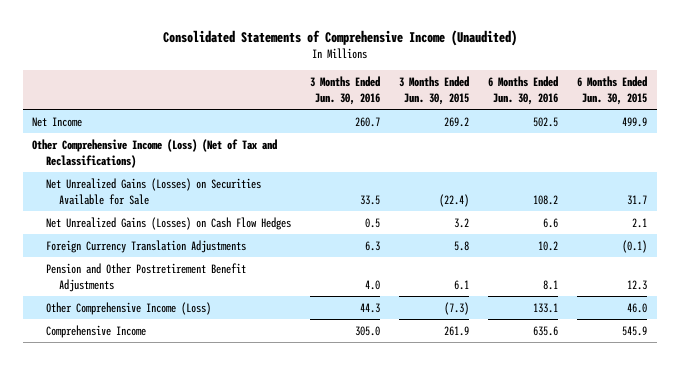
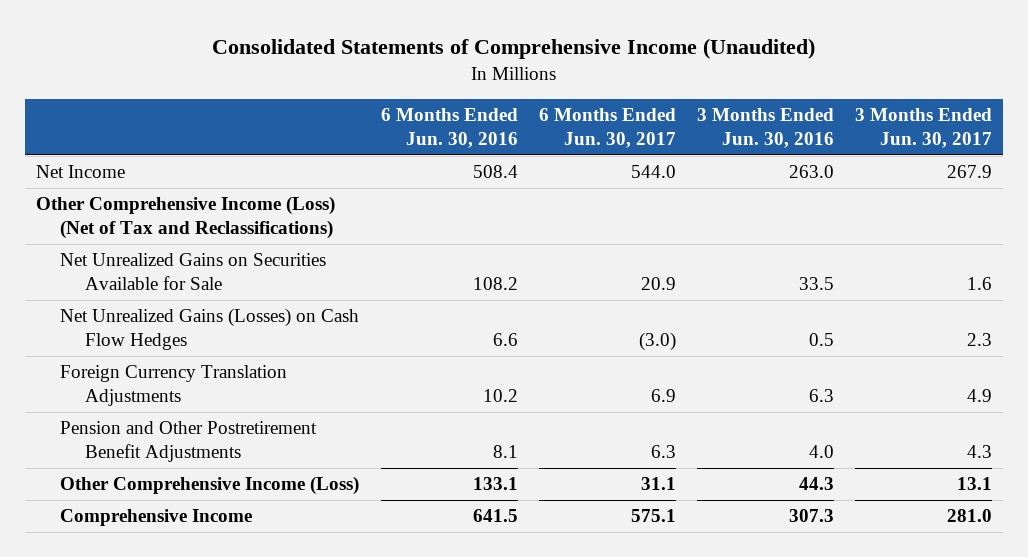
[399,76,470,105] 3 Months Ended Jun. 30, 2015 -> none
[577,76,648,105] 6 Months Ended Jun. 30, 2015 -> none
none -> [538,108,676,148] 6 Months Ended Jun. 30, 2017
none -> [855,108,993,148] 3 Months Ended Jun. 30, 2017
[354,116,380,127] 260.7 -> [789,165,835,179] 263.0
[533,116,559,127] 502.5 -> [472,165,518,179] 508.4
[45,177,261,205] Net Unrealized Gains (Losses) on Securities Available for Sale -> [60,253,327,290] Net Unrealized Gains on Securities Available for Sale
[354,325,380,336] 305.0 -> [789,509,835,523] 307.3
[533,325,559,336] 635.6 -> [472,509,518,523] 641.5

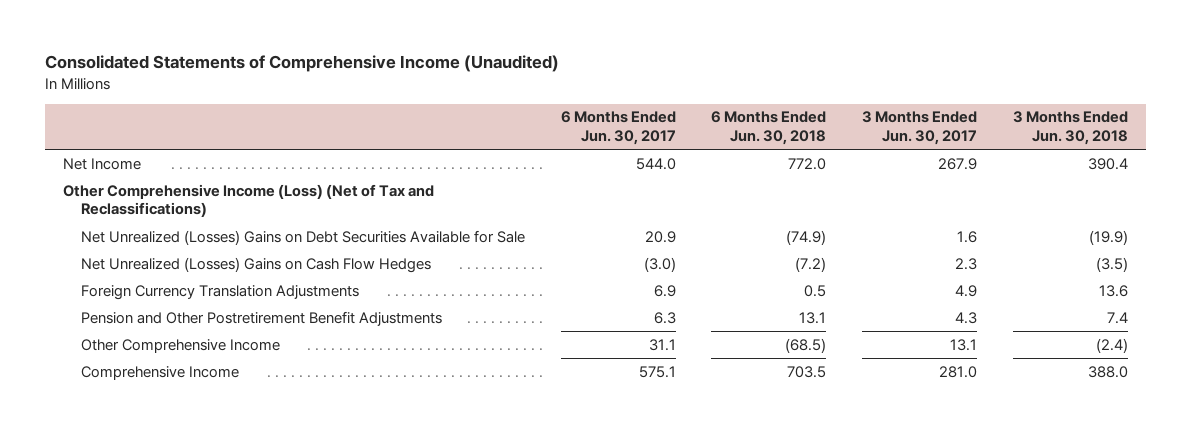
[380,108,518,148] 6 Months Ended Jun. 30, 2016 -> none
[697,108,835,148] 3 Months Ended Jun. 30, 2016 -> none
none -> [711,111,827,146] 6 Months Ended Jun. 30, 2018
none -> [1013,111,1129,146] 3 Months Ended Jun. 30, 2018
[60,253,327,290] Net Unrealized Gains on Securities Available for Sale -> [80,229,525,245] Net Unrealized (Losses) Gains on Debt Securities Available for Sale
[60,308,360,350] Net Unrealized Gains (Losses) on Cash Flow Hedges -> [80,256,431,273] Net Unrealized (Losses) Gains on Cash Flow Hedges
[60,476,360,496] Other Comprehensive Income (Loss) -> [80,338,280,353] Other Comprehensive Income

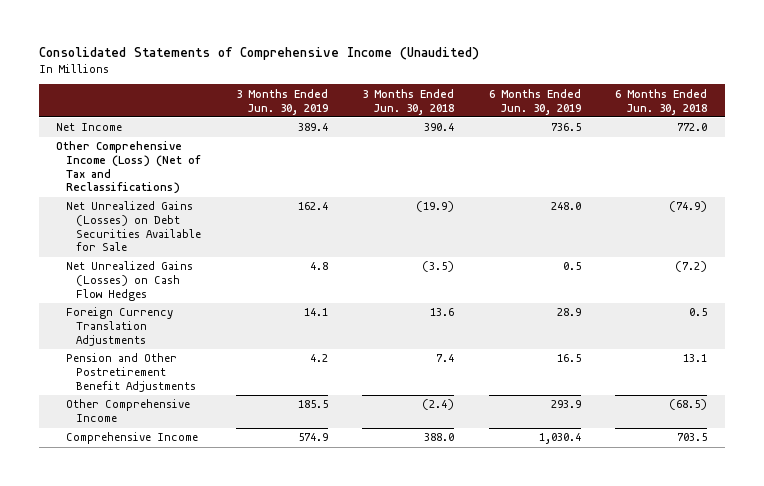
[560,111,676,146] 6 Months Ended Jun. 30, 2017 -> none
[862,111,978,146] 3 Months Ended Jun. 30, 2017 -> none
none -> [235,88,328,115] 3 Months Ended Jun. 30, 2019
none -> [488,88,581,115] 6 Months Ended Jun. 30, 2019
[80,229,525,245] Net Unrealized (Losses) Gains on Debt Securities Available for Sale -> [66,201,202,252] Net Unrealized Gains (Losses) on Debt Securities Available for Sale
[80,256,431,273] Net Unrealized (Losses) Gains on Cash Flow Hedges -> [66,261,194,301] Net Unrealized Gains (Losses) on Cash Flow Hedges

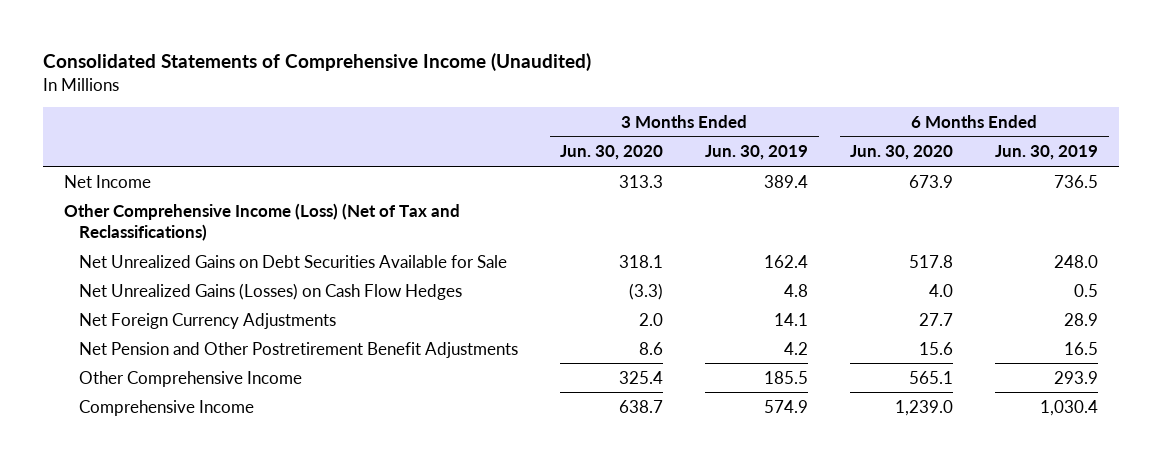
[362,88,455,115] 3 Months Ended Jun. 30, 2018 -> none
[615,88,708,115] 6 Months Ended Jun. 30, 2018 -> none
none -> [560,145,664,161] Jun. 30, 2020
none -> [850,145,954,161] Jun. 30, 2020
[66,201,202,252] Net Unrealized Gains (Losses) on Debt Securities Available for Sale -> [79,254,508,268] Net Unrealized Gains on Debt Securities Available for Sale
[66,307,174,346] Foreign Currency Translation Adjustments -> [79,312,337,329] Net Foreign Currency Adjustments
[66,353,197,392] Pension and Other Postretirement Benefit Adjustments -> [79,341,519,358] Net Pension and Other Postretirement Benefit Adjustments

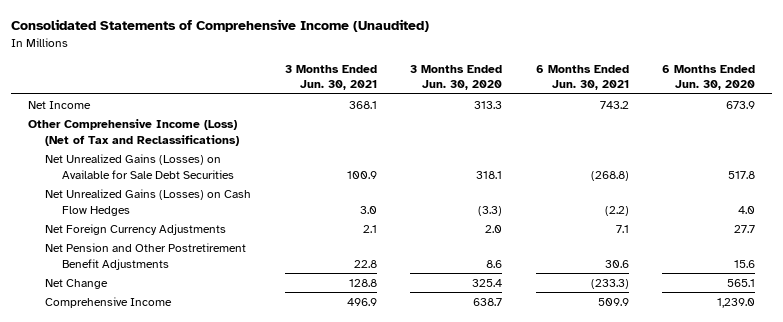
[705,145,809,161] Jun. 30, 2019 -> none
[995,145,1099,161] Jun. 30, 2019 -> none
none -> [284,64,377,91] 3 Months Ended Jun. 30, 2021
none -> [535,64,629,91] 6 Months Ended Jun. 30, 2021
[79,254,508,268] Net Unrealized Gains on Debt Securities Available for Sale -> [45,153,235,179] Net Unrealized Gains (Losses) on Available for Sale Debt Securities
[79,370,303,387] Other Comprehensive Income -> [45,278,109,289] Net Change

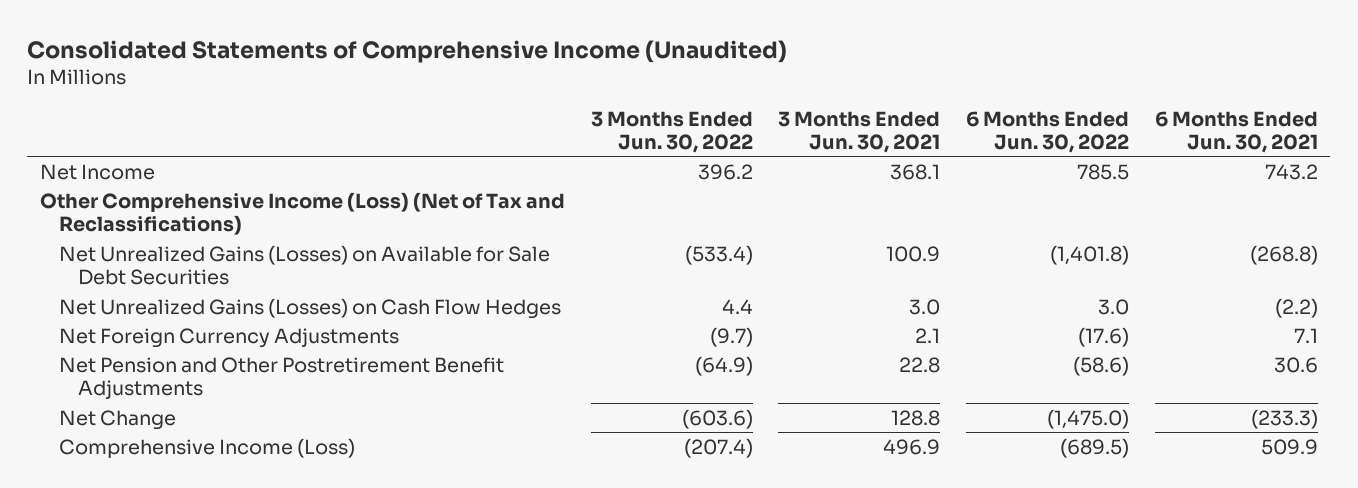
[410,64,503,91] 3 Months Ended Jun. 30, 2020 -> none
[662,64,756,91] 6 Months Ended Jun. 30, 2020 -> none
none -> [590,110,753,153] 3 Months Ended Jun. 30, 2022
none -> [965,110,1129,153] 6 Months Ended Jun. 30, 2022
[45,296,173,308] Comprehensive Income -> [59,437,356,458] Comprehensive Income (Loss)

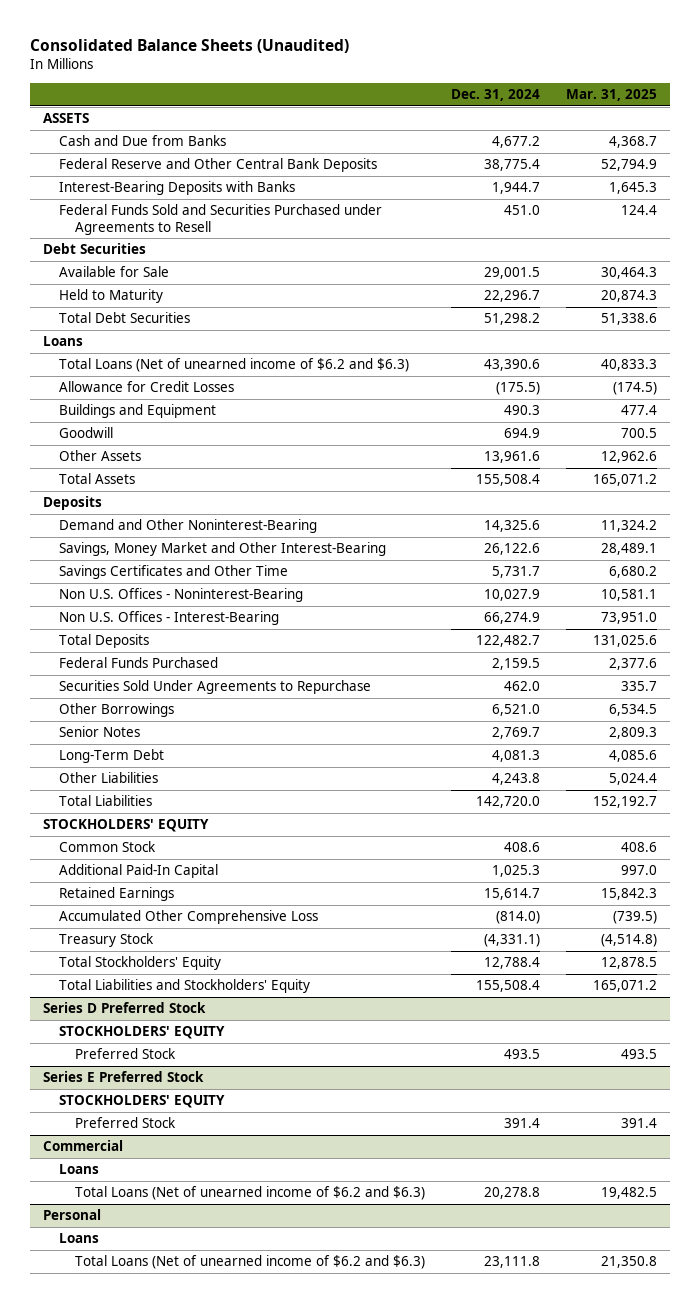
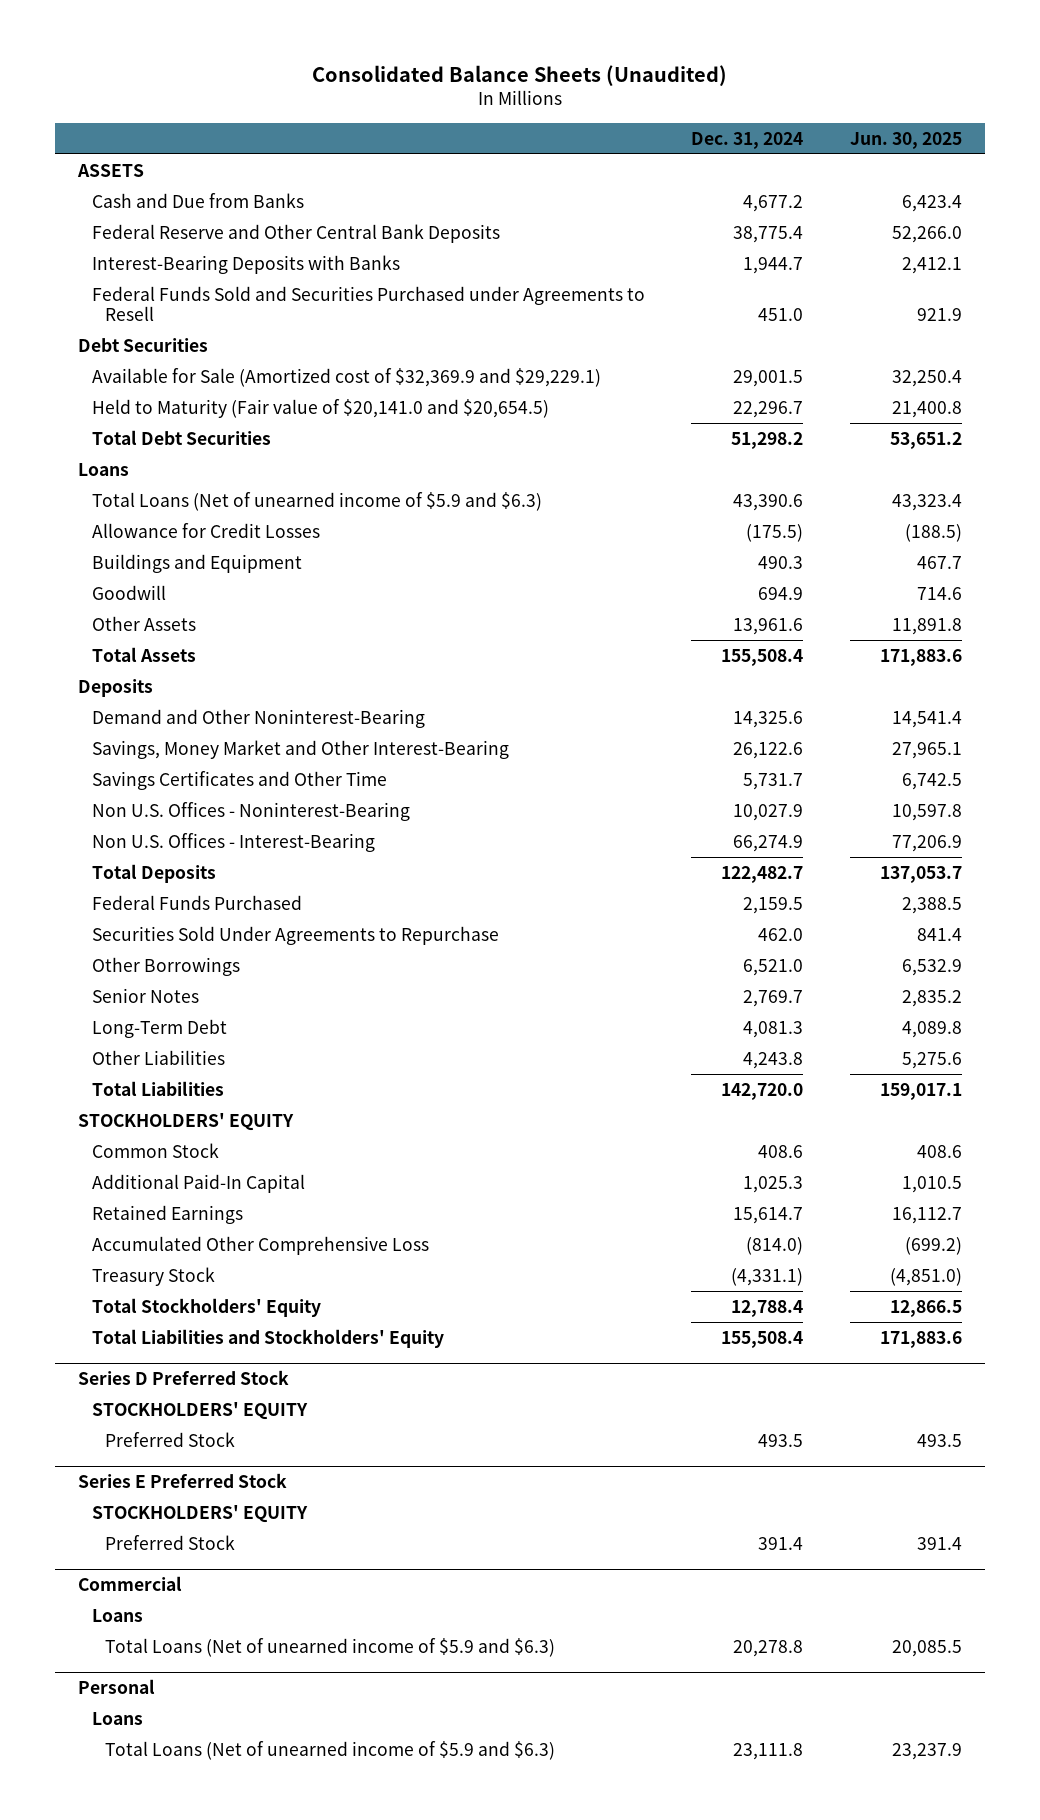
[566,89,658,102] Mar. 31, 2025 -> none
none -> [849,131,962,149] Jun. 30, 2025
[58,266,169,278] Available for Sale -> [91,367,601,387] Available for Sale (Amortized cost of $32,369.9 and $29,229.1)
[58,289,163,304] Held to Maturity -> [91,398,549,418] Held to Maturity (Fair value of $20,141.0 and $20,654.5)
[58,358,409,373] Total Loans (Net of unearned income of $6.2 and $6.3) -> [91,491,542,511] Total Loans (Net of unearned income of $5.9 and $6.3)
[74,1186,425,1201] Total Loans (Net of unearned income of $6.2 and $6.3) -> [105,1637,556,1657] Total Loans (Net of unearned income of $5.9 and $6.3)
[74,1255,425,1270] Total Loans (Net of unearned income of $6.2 and $6.3) -> [105,1740,556,1760] Total Loans (Net of unearned income of $5.9 and $6.3)

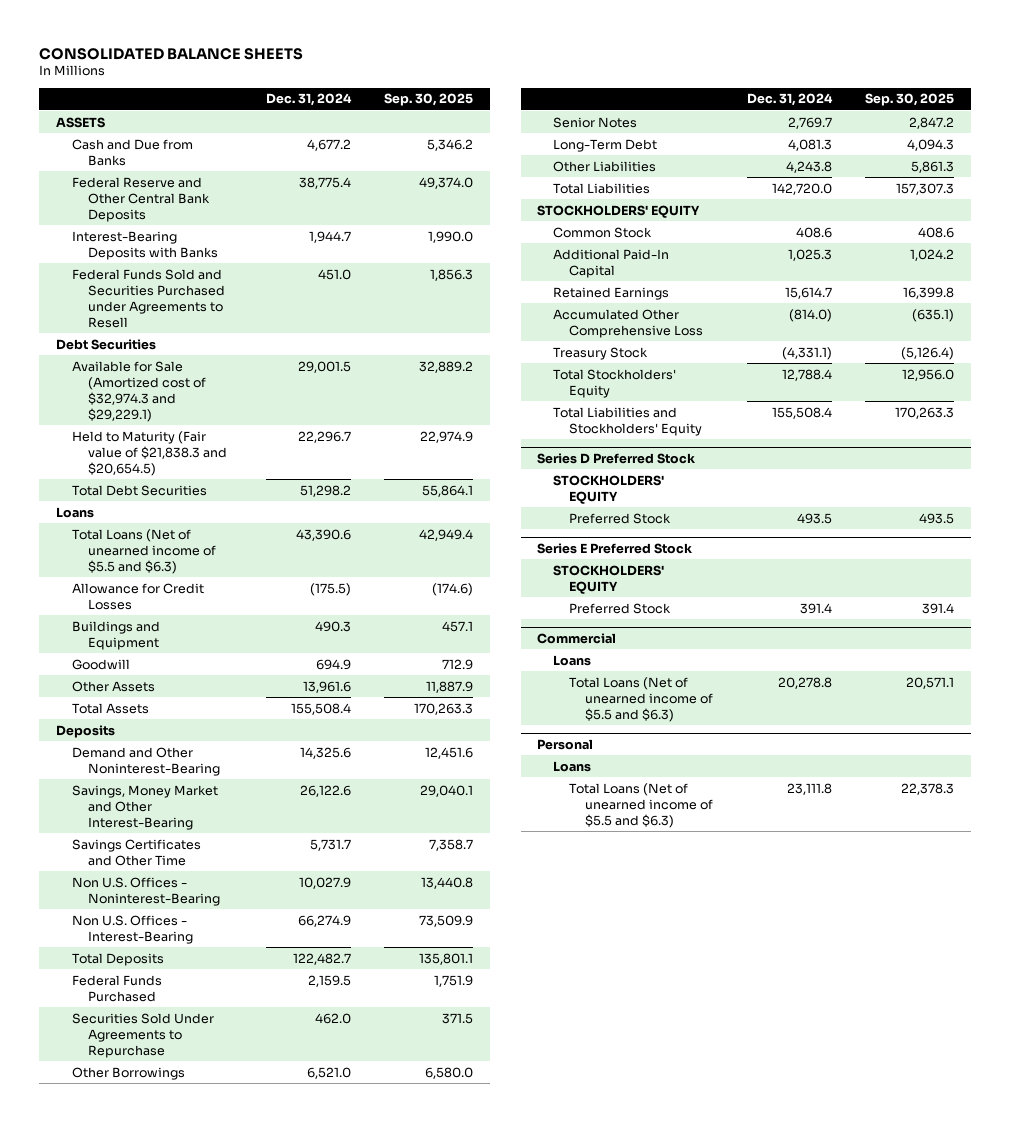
[311,64,727,86] Consolidated Balance Sheets (Unaudited) -> [39,47,304,60] CONSOLIDATED BALANCE SHEETS
[849,131,962,149] Jun. 30, 2025 -> none
none -> [383,93,473,107] Sep. 30, 2025
[91,367,601,387] Available for Sale (Amortized cost of $32,369.9 and $29,229.1) -> [72,360,207,422] Available for Sale (Amortized cost of $32,974.3 and $29,229.1)
[91,398,549,418] Held to Maturity (Fair value of $20,141.0 and $20,654.5) -> [72,430,228,476] Held to Maturity (Fair value of $21,838.3 and $20,654.5)
[91,491,542,511] Total Loans (Net of unearned income of $5.9 and $6.3) -> [72,528,217,574] Total Loans (Net of unearned income of $5.5 and $6.3)
[105,1637,556,1657] Total Loans (Net of unearned income of $5.9 and $6.3) -> [569,676,714,722] Total Loans (Net of unearned income of $5.5 and $6.3)
[105,1740,556,1760] Total Loans (Net of unearned income of $5.9 and $6.3) -> [569,782,714,828] Total Loans (Net of unearned income of $5.5 and $6.3)

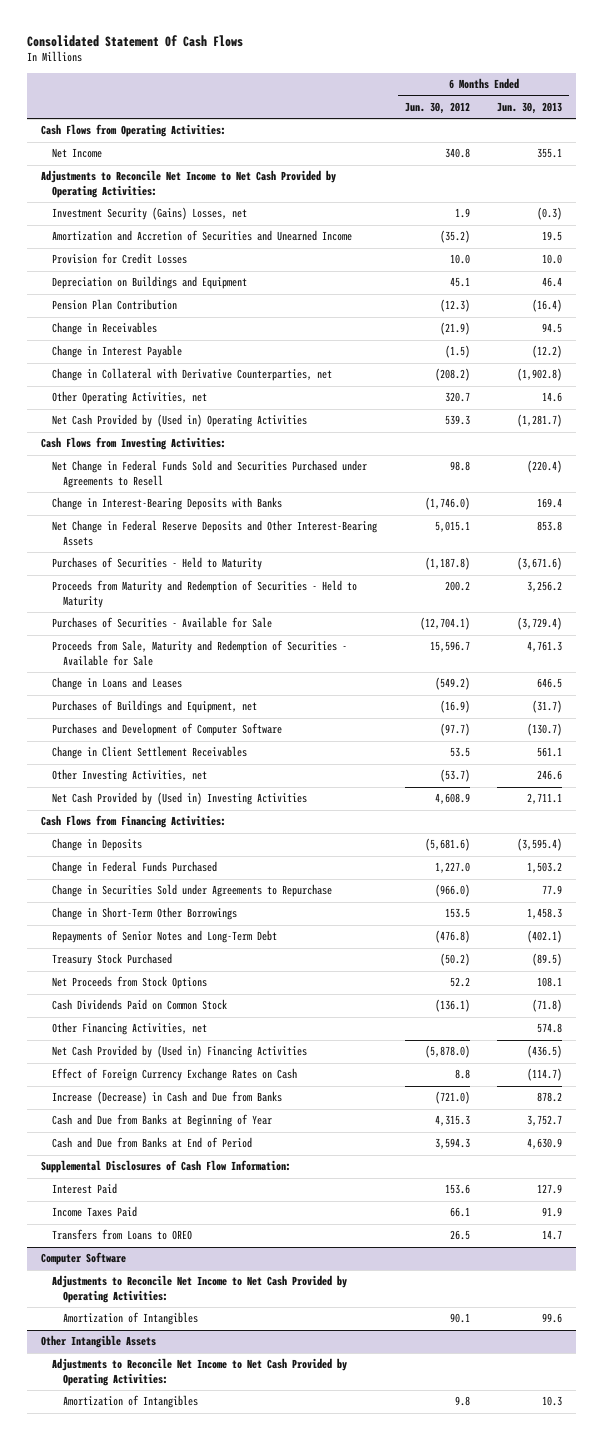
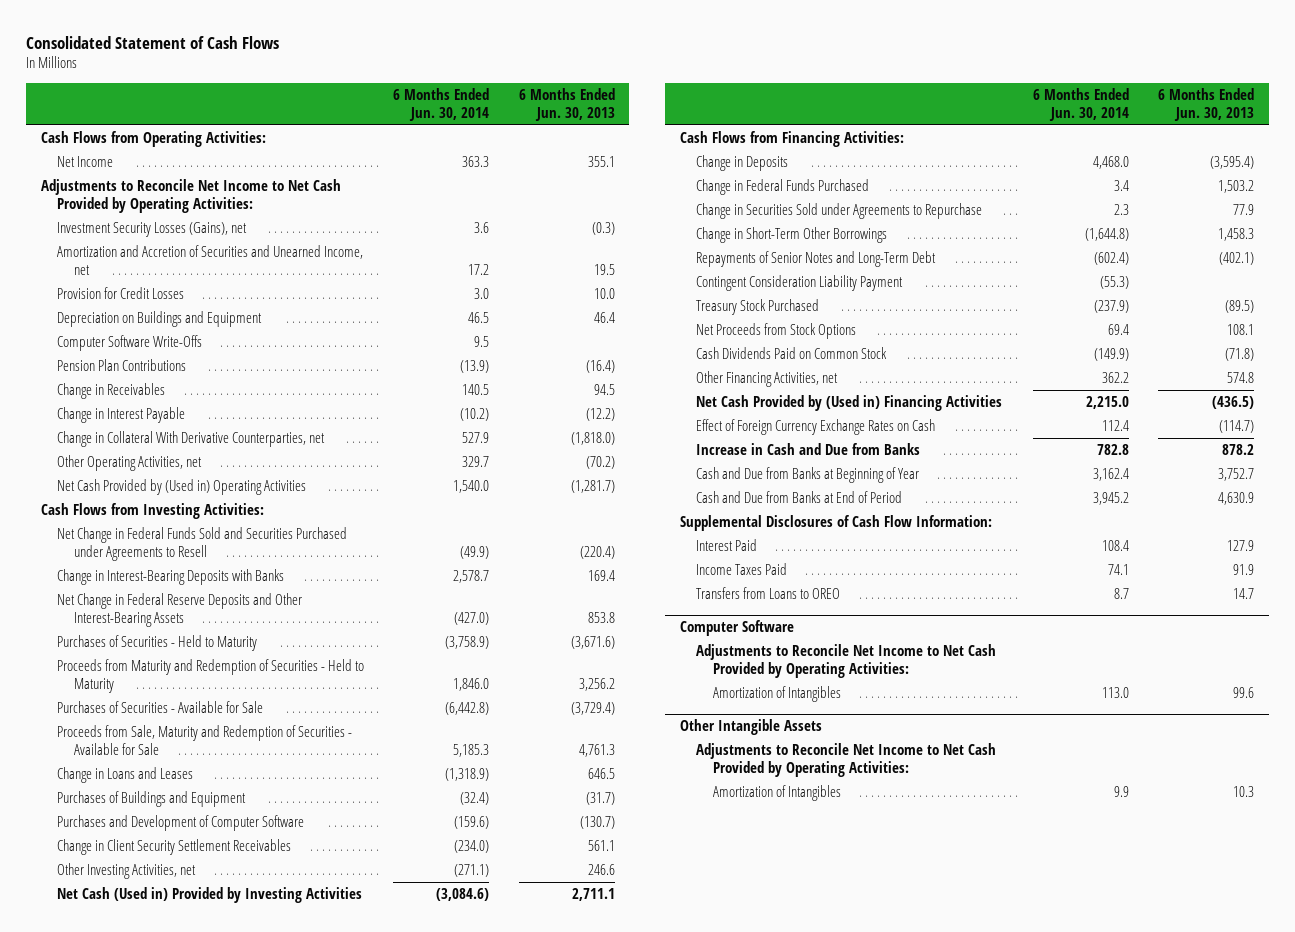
[27,34,244,47] Consolidated Statement Of Cash Flows -> [26,35,280,49] Consolidated Statement of Cash Flows
[404,102,470,115] Jun. 30, 2012 -> none
none -> [393,87,490,121] 6 Months Ended Jun. 30, 2014
[52,207,248,221] Investment Security (Gains) Losses, net -> [57,222,248,238] Investment Security Losses (Gains), net
[52,230,353,242] Amortization and Accretion of Securities and Unearned Income -> [57,245,364,276] Amortization and Accretion of Securities and Unearned Income, net
none -> [57,335,203,352] Computer Software Write-Offs
[52,299,178,311] Pension Plan Contribution -> [57,359,187,372] Pension Plan Contributions
[52,368,333,382] Change in Collateral with Derivative Counterparties, net -> [57,431,326,448] Change in Collateral With Derivative Counterparties, net
[517,368,563,382] (1,902.8) -> [570,432,615,446] (1,818.0)
[542,392,563,403] 14.6 -> [585,456,615,470] (70.2)
[52,700,258,714] Purchases of Buildings and Equipment, net -> [57,791,247,808] Purchases of Buildings and Equipment
[52,746,248,760] Change in Client Settlement Receivables -> [57,839,292,856] Change in Client Security Settlement Receivables
[52,792,308,806] Net Cash Provided by (Used in) Investing Activities -> [57,887,363,904] Net Cash (Used in) Provided by Investing Activities
none -> [696,275,904,292] Contingent Consideration Liability Payment
[52,1091,283,1105] Increase (Decrease) in Cash and Due from Banks -> [696,443,921,456] Increase in Cash and Due from Banks

